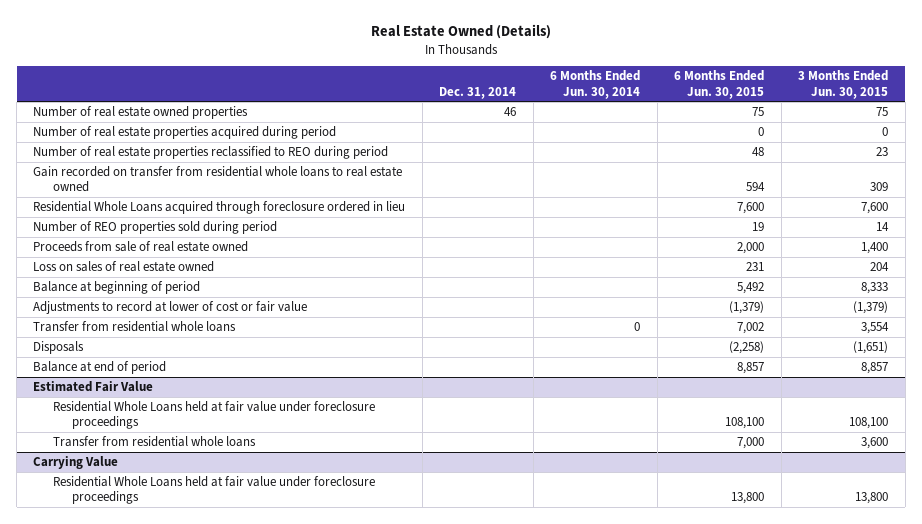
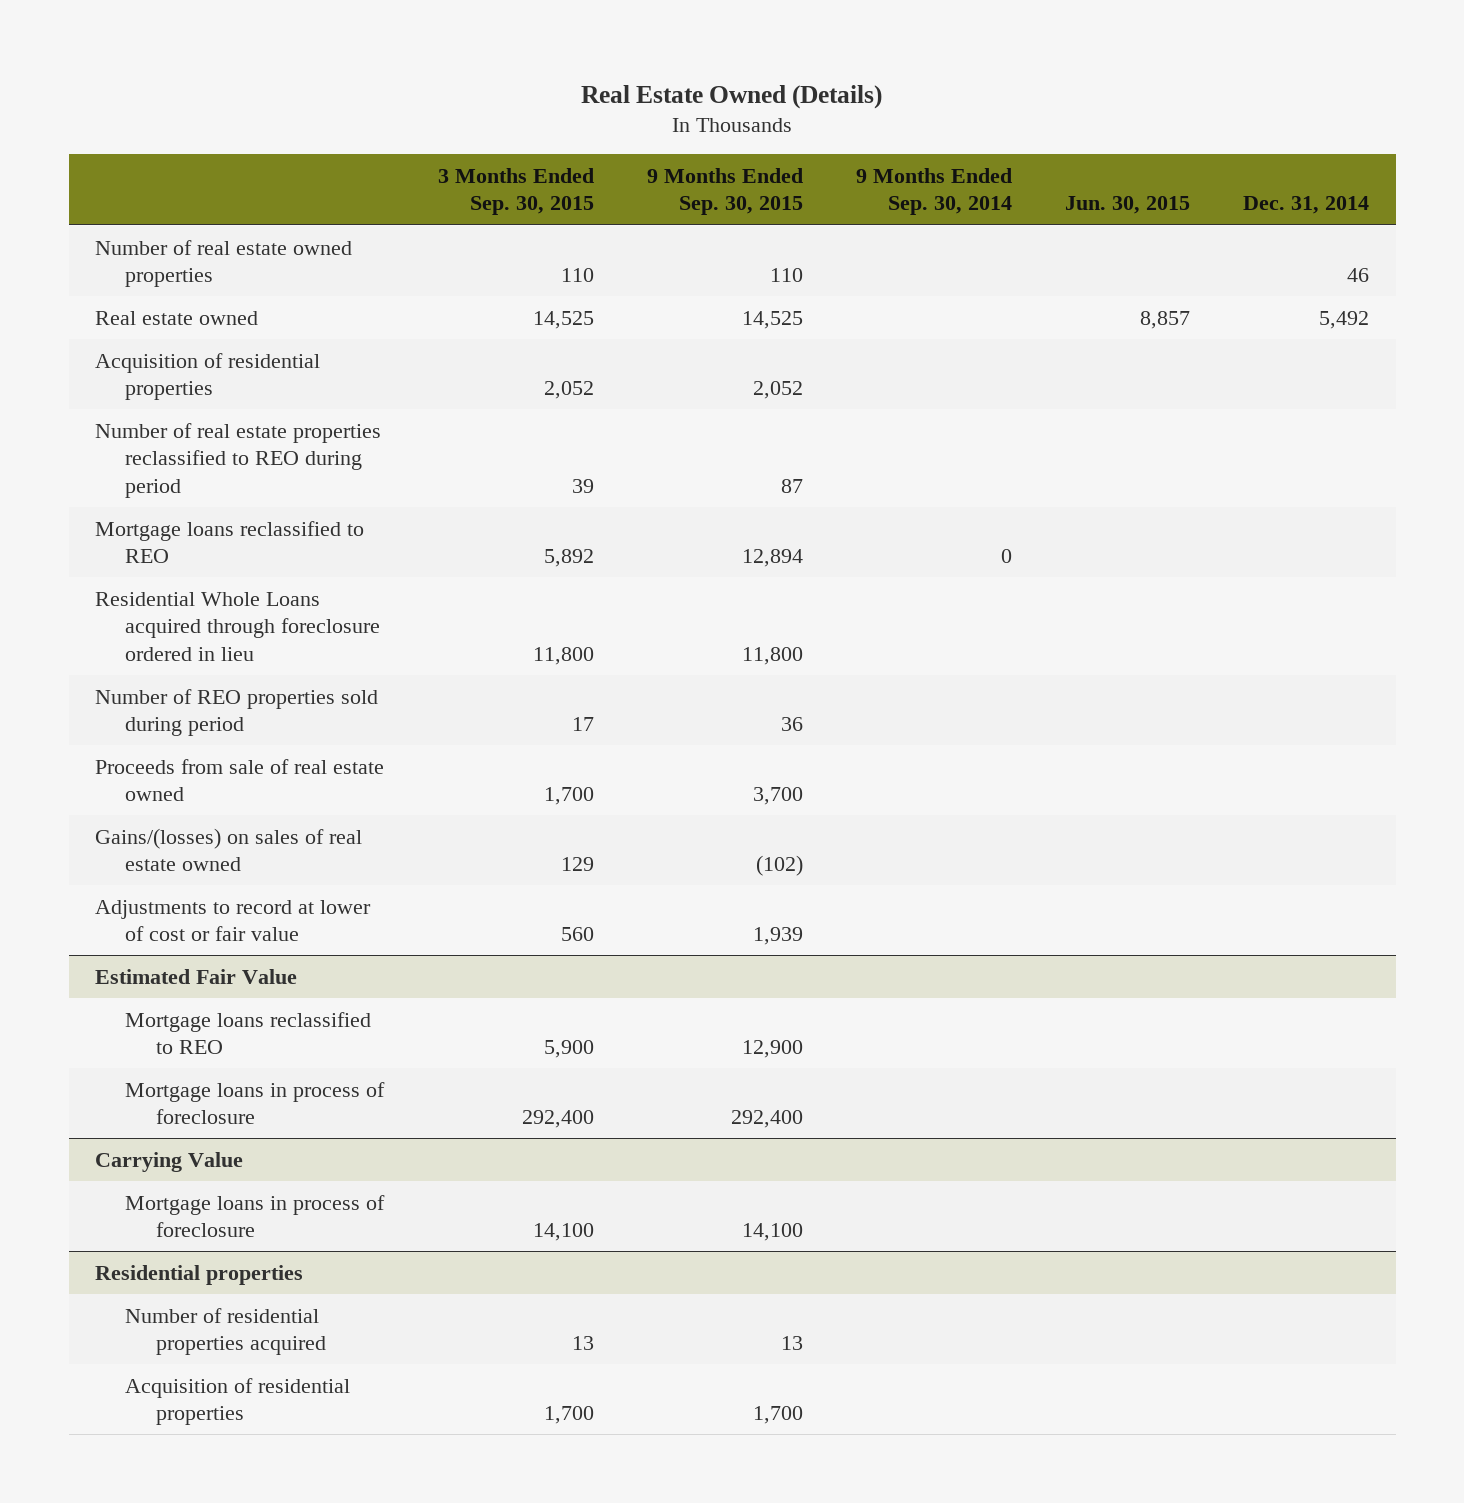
[550,70,641,99] 6 Months Ended Jun. 30, 2014 -> none
[674,70,765,99] 6 Months Ended Jun. 30, 2015 -> none
[798,70,889,99] 3 Months Ended Jun. 30, 2015 -> none
none -> [437,167,594,216] 3 Months Ended Sep. 30, 2015
none -> [646,167,803,216] 9 Months Ended Sep. 30, 2015
none -> [855,167,1012,216] 9 Months Ended Sep. 30, 2014
none -> [1065,196,1191,215] Jun. 30, 2015
[33,126,337,140] Number of real estate properties acquired during period -> none
none -> [95,310,259,325] Real estate owned
none -> [95,352,321,401] Acquisition of residential properties
[33,166,403,193] Gain recorded on transfer from residential whole loans to real estate owned -> none
none -> [95,520,365,564] Mortgage loans reclassified to REO
[33,281,201,295] Balance at beginning of period -> none
[33,261,215,273] Loss on sales of real estate owned -> [95,827,363,872] Gains/(losses) on sales of real estate owned
[33,321,237,333] Transfer from residential whole loans -> none
[33,341,85,355] Disposals -> none
[33,361,167,375] Balance at end of period -> none
[52,401,375,430] Residential Whole Loans held at fair value under foreclosure proceedings -> none
[52,436,256,448] Transfer from residential whole loans -> [125,1011,372,1055] Mortgage loans reclassified to REO
none -> [125,1081,386,1125] Mortgage loans in process of foreclosure
[52,476,375,505] Residential Whole Loans held at fair value under foreclosure proceedings -> none
none -> [125,1194,386,1238] Mortgage loans in process of foreclosure
none -> [95,1264,304,1285] Residential properties
none -> [125,1307,326,1356] Number of residential properties acquired
none -> [125,1377,351,1426] Acquisition of residential properties

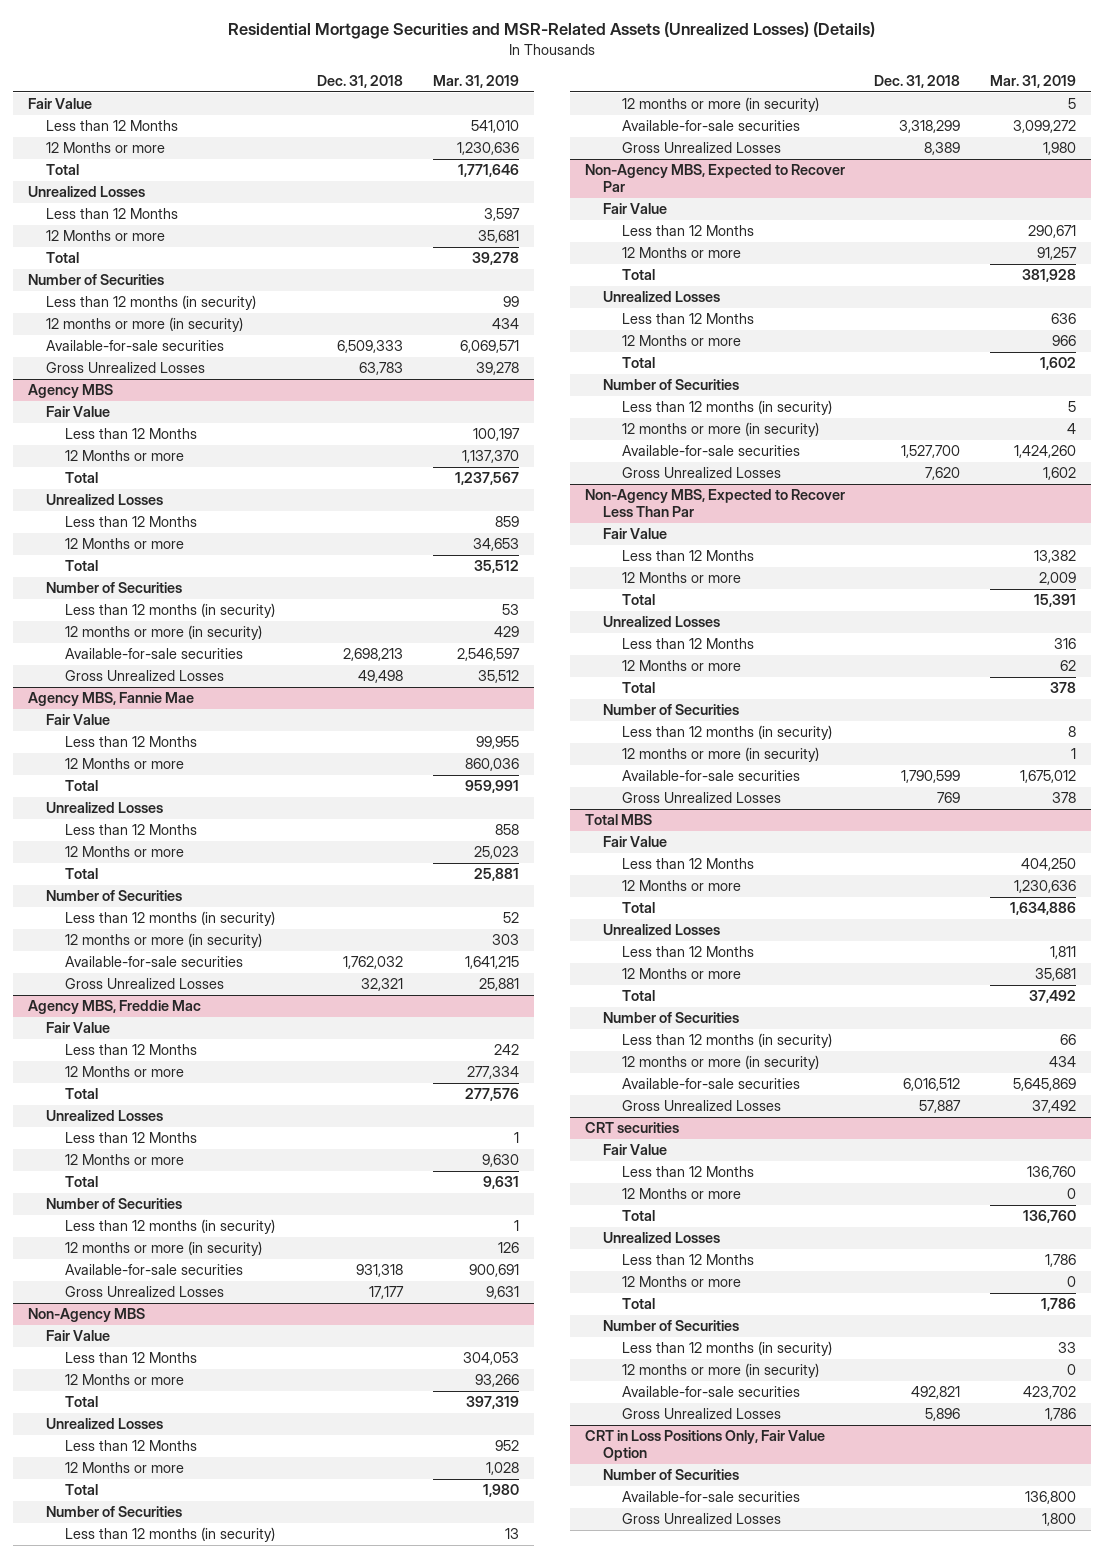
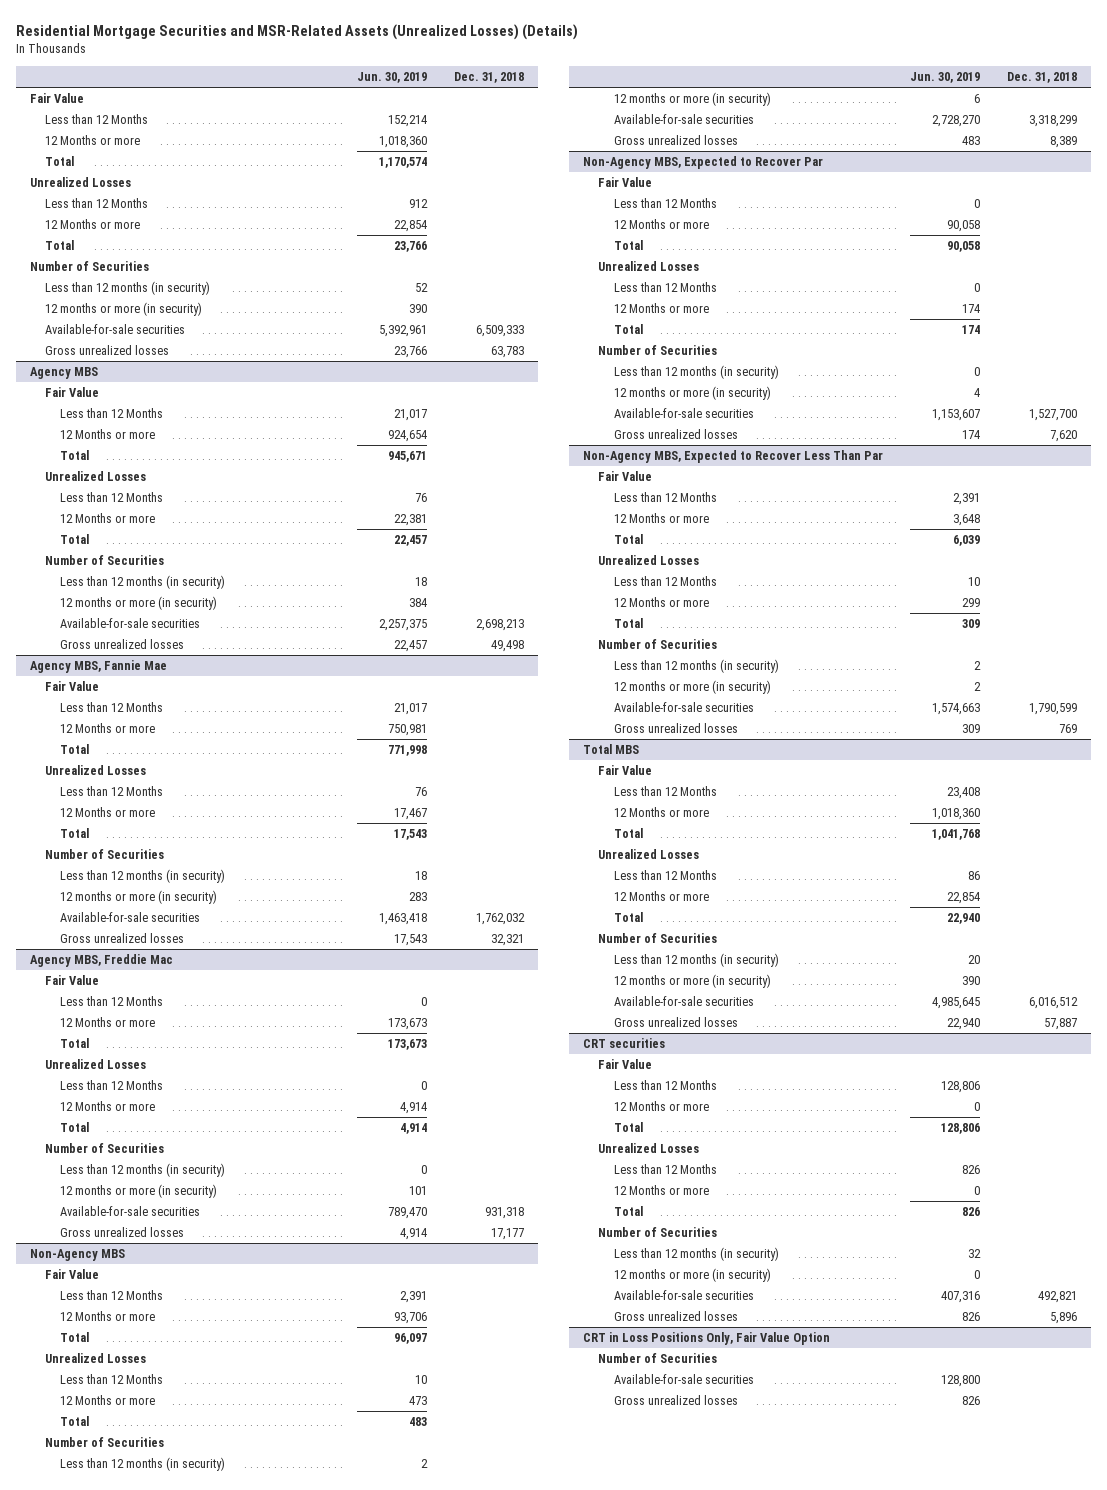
[432,74,519,88] Mar. 31, 2019 -> none
none -> [356,71,427,83] Jun. 30, 2019
[46,362,206,374] Gross Unrealized Losses -> [45,345,170,356] Gross unrealized losses
[64,670,224,682] Gross Unrealized Losses -> [60,639,185,650] Gross unrealized losses
[64,978,224,990] Gross Unrealized Losses -> [60,933,185,944] Gross unrealized losses
[64,1286,224,1298] Gross Unrealized Losses -> [60,1227,185,1238] Gross unrealized losses
[621,142,781,154] Gross Unrealized Losses -> [613,135,738,146] Gross unrealized losses
[621,467,781,479] Gross Unrealized Losses -> [613,429,738,440] Gross unrealized losses
[621,792,781,804] Gross Unrealized Losses -> [613,723,738,734] Gross unrealized losses
[621,1100,781,1112] Gross Unrealized Losses -> [613,1017,738,1028] Gross unrealized losses
[621,1408,781,1420] Gross Unrealized Losses -> [613,1311,738,1322] Gross unrealized losses
[621,1513,781,1525] Gross Unrealized Losses -> [613,1395,738,1406] Gross unrealized losses

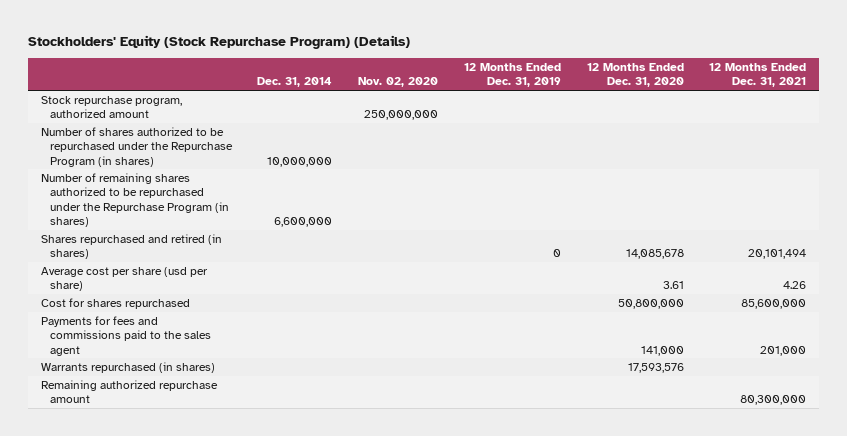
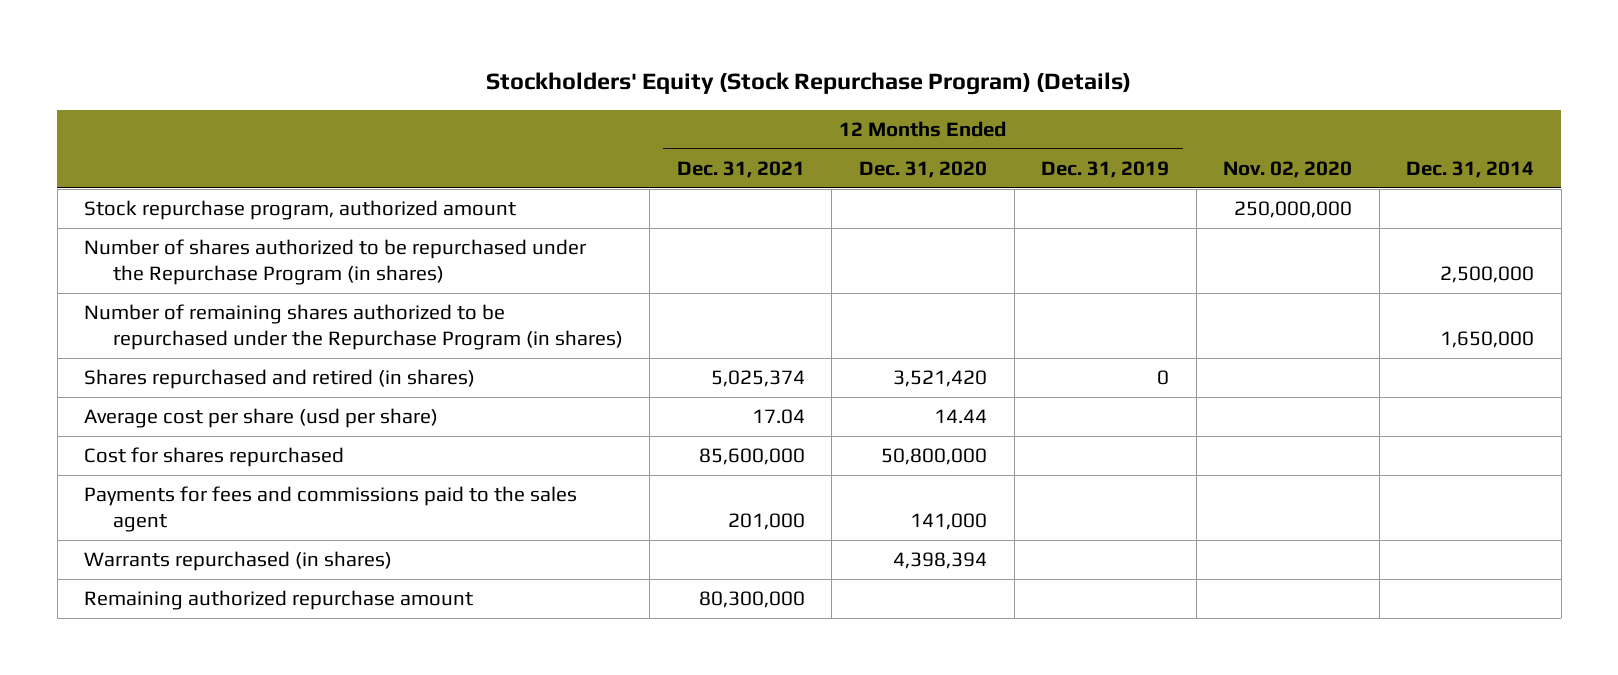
[267,156,333,167] 10,000,000 -> [1440,265,1535,283] 2,500,000
[274,216,333,227] 6,600,000 -> [1440,330,1535,348] 1,650,000
[625,249,684,260] 14,085,678 -> [892,370,987,388] 3,521,420
[748,249,807,260] 20,101,494 -> [710,370,805,388] 5,025,374
[662,281,684,290] 3.61 -> [933,409,987,424] 14.44
[783,281,807,290] 4.26 -> [751,409,805,425] 17.04
[627,362,684,373] 17,593,576 -> [892,552,987,570] 4,398,394

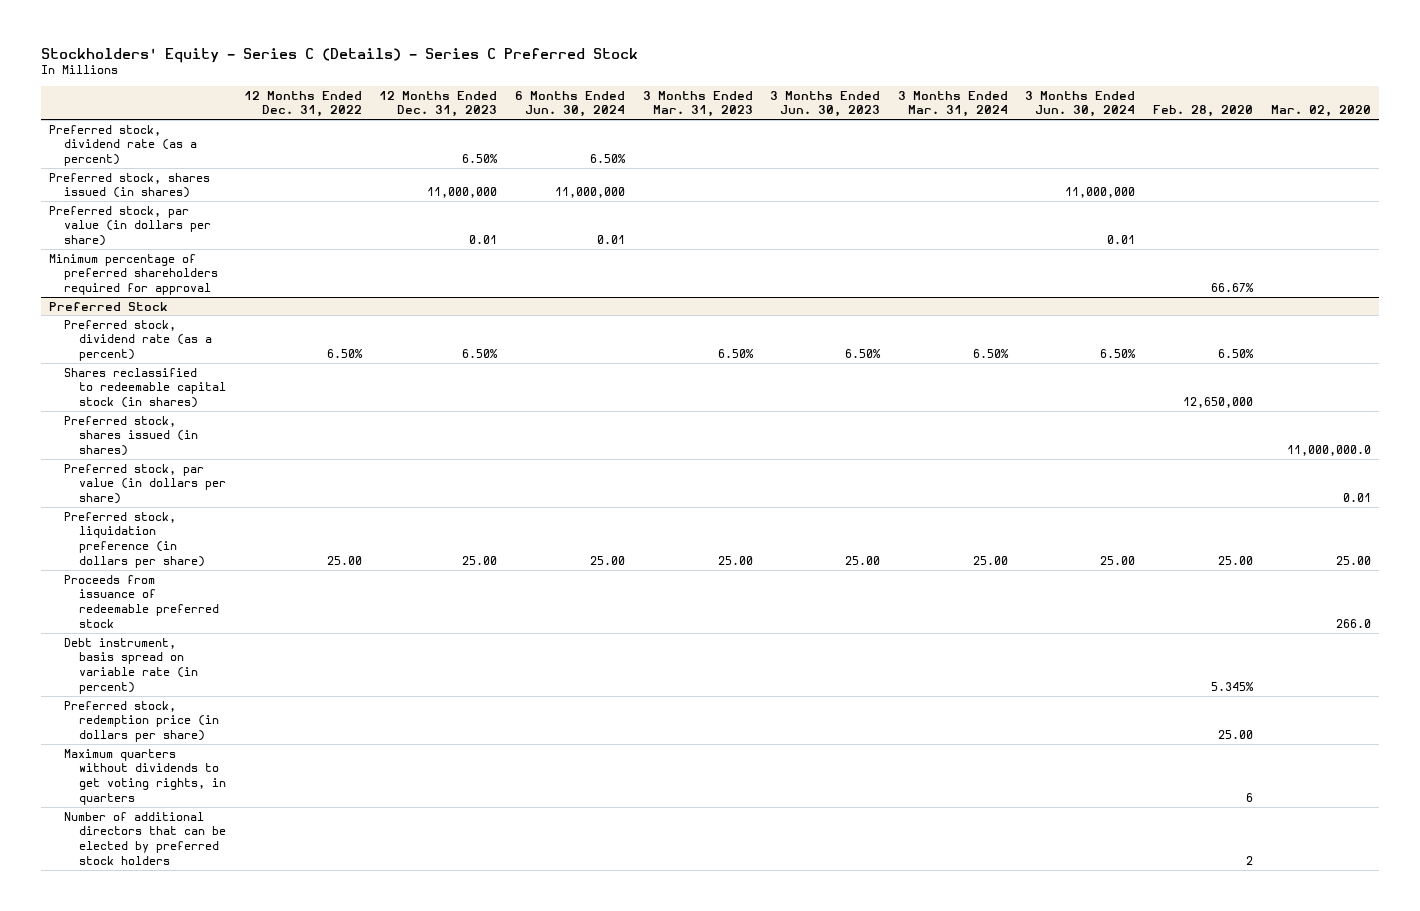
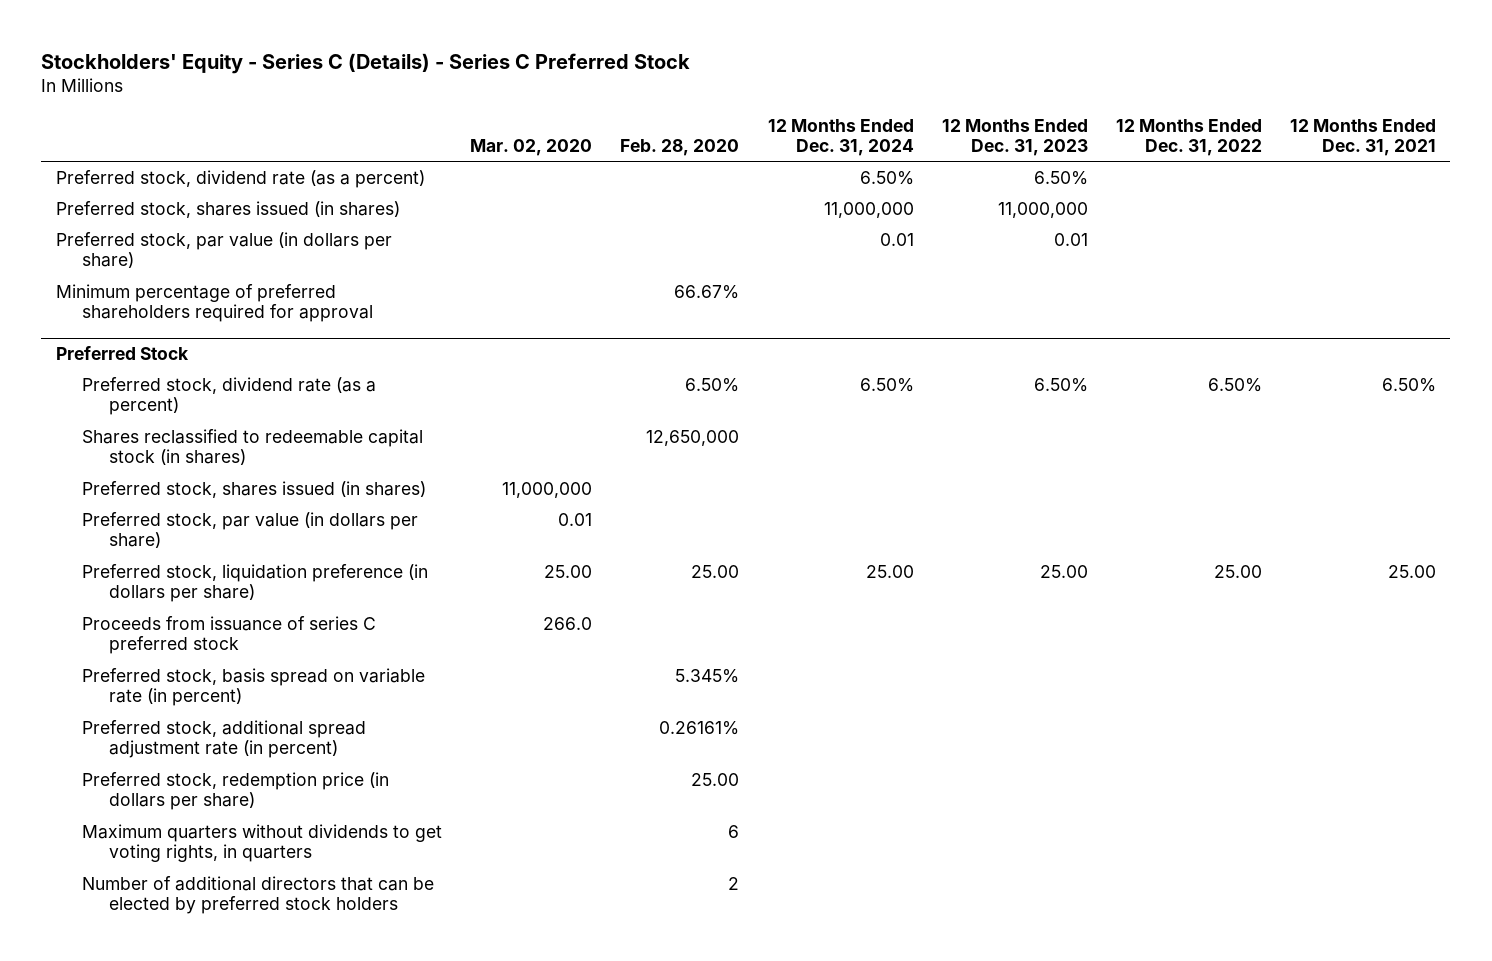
[514,90,625,118] 6 Months Ended Jun. 30, 2024 -> none
[642,90,753,118] 3 Months Ended Mar. 31, 2023 -> none
[770,90,881,118] 3 Months Ended Jun. 30, 2023 -> none
[897,90,1008,118] 3 Months Ended Mar. 31, 2024 -> none
[1025,90,1136,118] 3 Months Ended Jun. 30, 2024 -> none
none -> [767,118,914,156] 12 Months Ended Dec. 31, 2024
none -> [1290,118,1437,156] 12 Months Ended Dec. 31, 2021
[1286,445,1371,457] 11,000,000.0 -> [502,482,593,499] 11,000,000
[64,574,219,628] Proceeds from issuance of redeemable preferred stock -> [82,616,377,655] Proceeds from issuance of series C preferred stock
[64,637,198,694] Debt instrument, basis spread on variable rate (in percent) -> [82,668,426,707] Preferred stock, basis spread on variable rate (in percent)
none -> [82,720,367,759] Preferred stock, additional spread adjustment rate (in percent)

